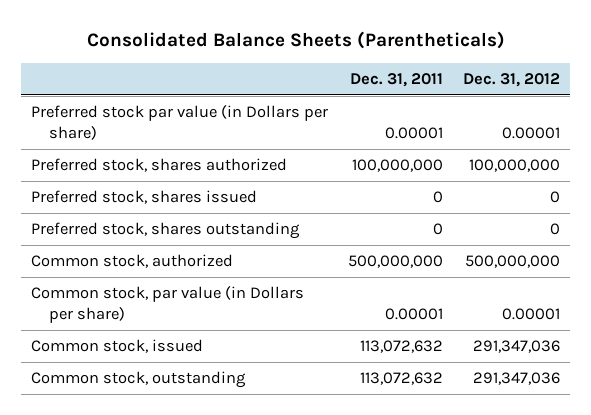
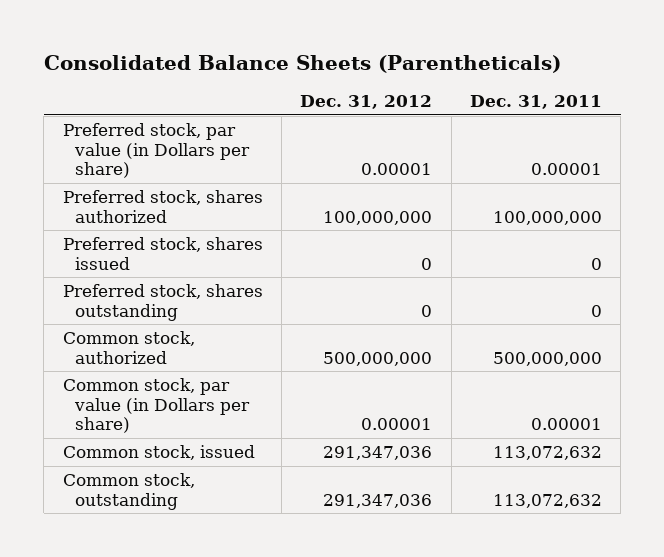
[30,105,328,140] Preferred stock par value (in Dollars per share) -> [62,123,251,179] Preferred stock, par value (in Dollars per share)

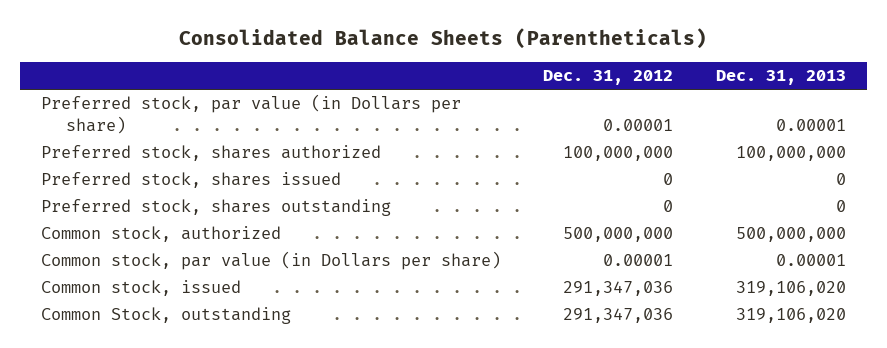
[469,95,602,110] Dec. 31, 2011 -> none
none -> [715,70,846,86] Dec. 31, 2013
[62,473,195,510] Common stock, outstanding -> [41,307,292,325] Common Stock, outstanding

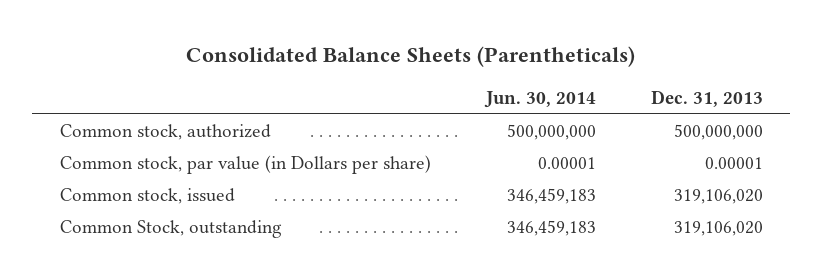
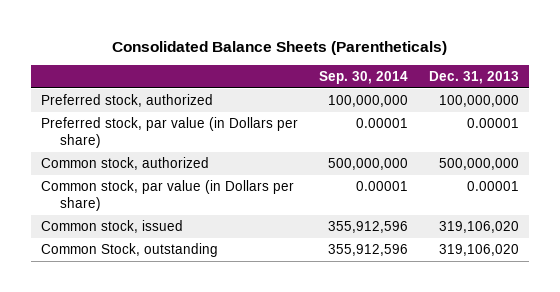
[483,90,596,108] Jun. 30, 2014 -> none
none -> [318,70,408,84] Sep. 30, 2014
none -> [41,94,214,108] Preferred stock, authorized
none -> [41,117,299,148] Preferred stock, par value (in Dollars per share)

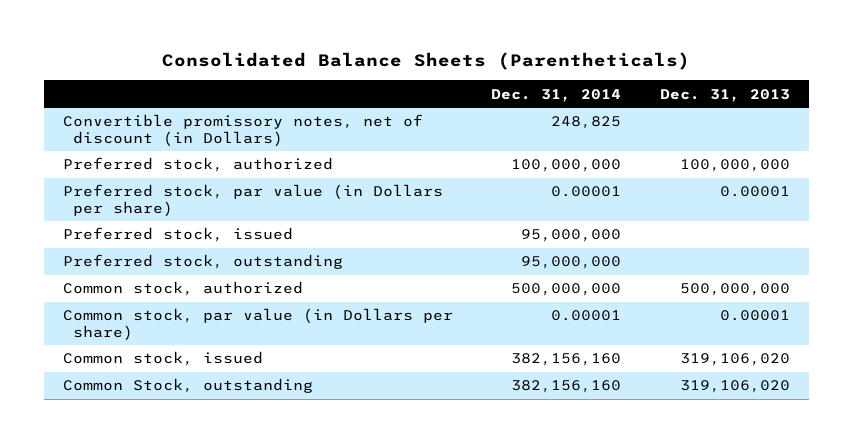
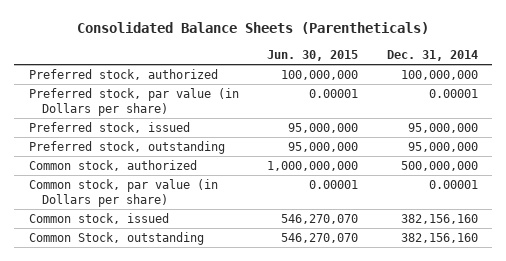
[659,88,790,102] Dec. 31, 2013 -> none
none -> [267,50,359,62] Jun. 30, 2015
[63,114,424,147] Convertible promissory notes, net of discount (in Dollars) -> none

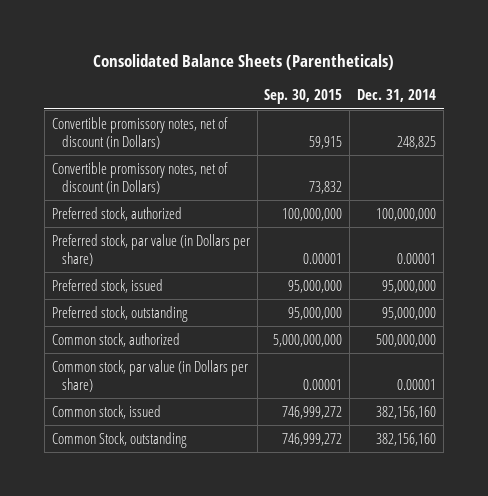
[267,50,359,62] Jun. 30, 2015 -> none
none -> [264,89,343,105] Sep. 30, 2015
none -> [51,116,228,149] Convertible promissory notes, net of discount (in Dollars)
none -> [51,161,228,194] Convertible promissory notes, net of discount (in Dollars)

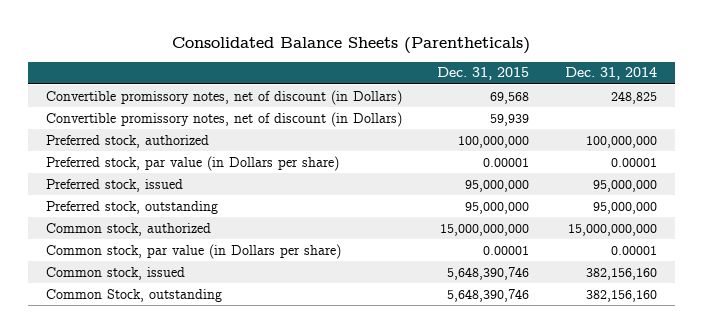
[264,89,343,105] Sep. 30, 2015 -> none
none -> [437,67,530,81] Dec. 31, 2015
[376,333,437,347] 500,000,000 -> [568,223,658,236] 15,000,000,000

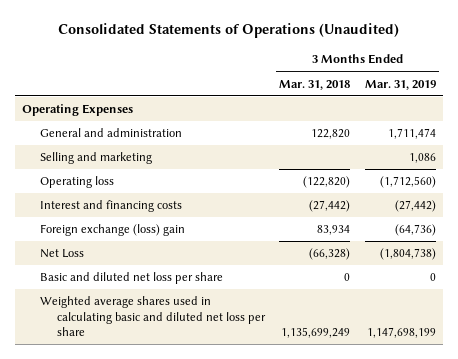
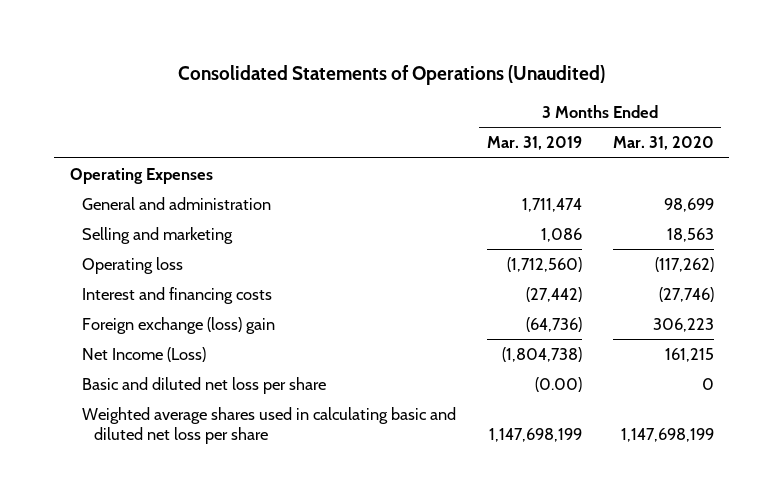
[279,79,351,90] Mar. 31, 2018 -> none
none -> [612,136,714,151] Mar. 31, 2020
[39,249,84,259] Net Loss -> [81,346,206,362] Net Income (Loss)
[429,273,436,282] 0 -> [534,376,582,392] (0.00)

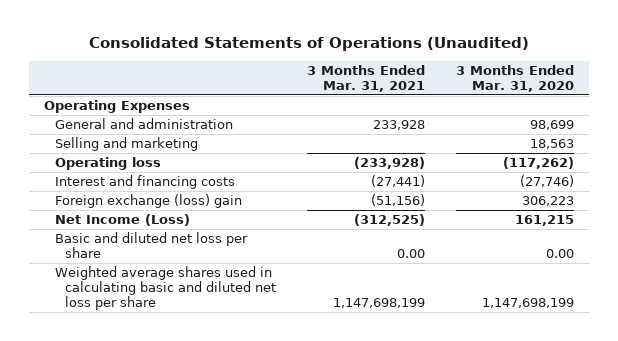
[486,136,582,151] Mar. 31, 2019 -> none
none -> [307,65,426,92] 3 Months Ended Mar. 31, 2021
[701,377,714,390] 0 -> [545,249,574,259] 0.00

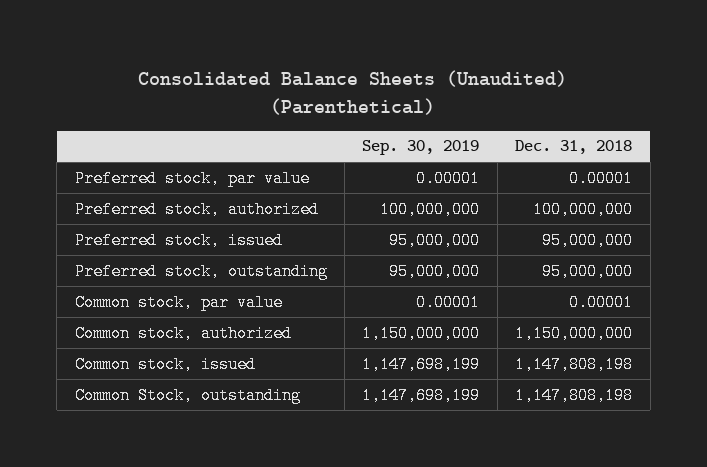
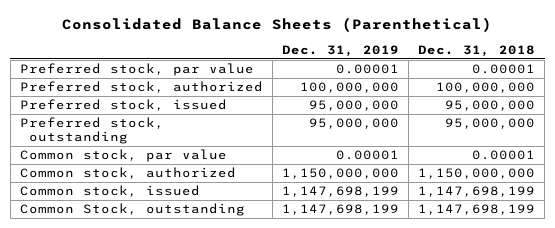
[138,69,568,115] Consolidated Balance Sheets (Unaudited) (Parenthetical) -> [62,16,493,32] Consolidated Balance Sheets (Parenthetical)
[362,140,480,156] Sep. 30, 2019 -> none
none -> [281,44,399,57] Dec. 31, 2019
[515,355,634,373] 1,147,808,198 -> [418,186,536,198] 1,147,698,199
[515,386,634,404] 1,147,808,198 -> [418,204,536,216] 1,147,698,199

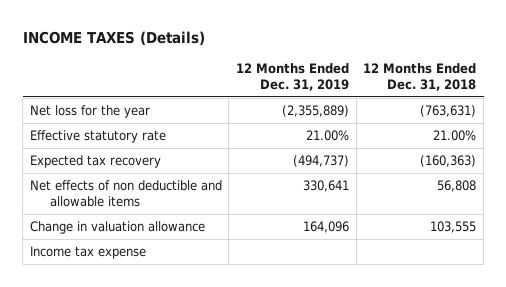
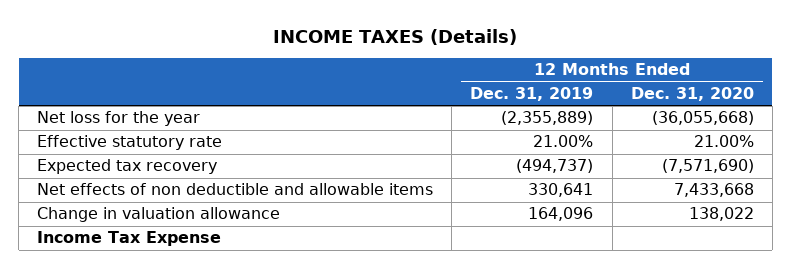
[363,63,477,91] 12 Months Ended Dec. 31, 2018 -> none
none -> [630,86,754,101] Dec. 31, 2020
[29,246,146,260] Income tax expense -> [37,231,222,247] Income Tax Expense

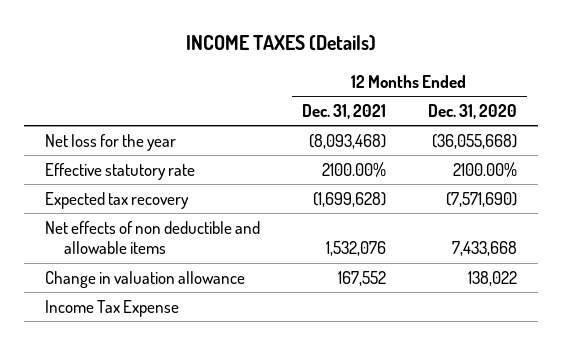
[470,86,594,101] Dec. 31, 2019 -> none
none -> [302,103,387,119] Dec. 31, 2021
[693,135,754,148] 21.00% -> [452,161,517,177] 2100.00%

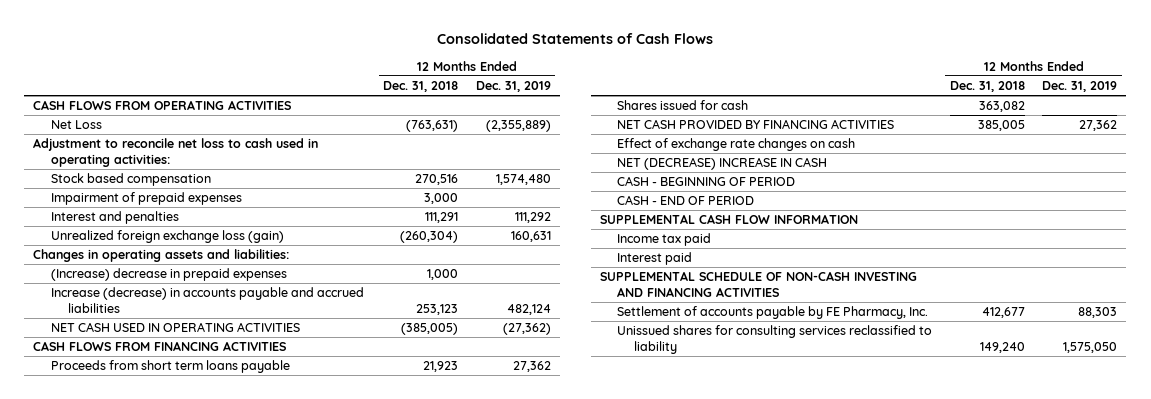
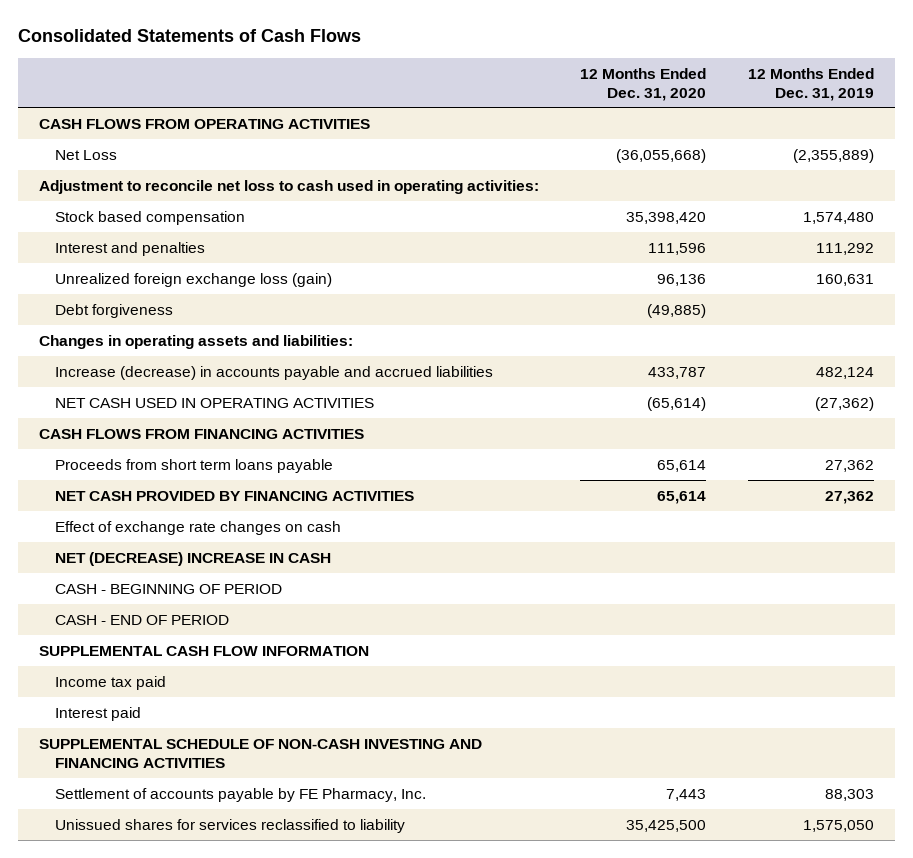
[383,81,459,93] Dec. 31, 2018 -> none
none -> [580,67,707,101] 12 Months Ended Dec. 31, 2020
[50,192,242,206] Impairment of prepaid expenses -> none
none -> [55,303,174,318] Debt forgiveness
[50,268,287,282] (Increase) decrease in prepaid expenses -> none
[617,100,749,111] Shares issued for cash -> none
[617,325,933,354] Unissued shares for consulting services reclassified to liability -> [55,818,406,833] Unissued shares for services reclassified to liability

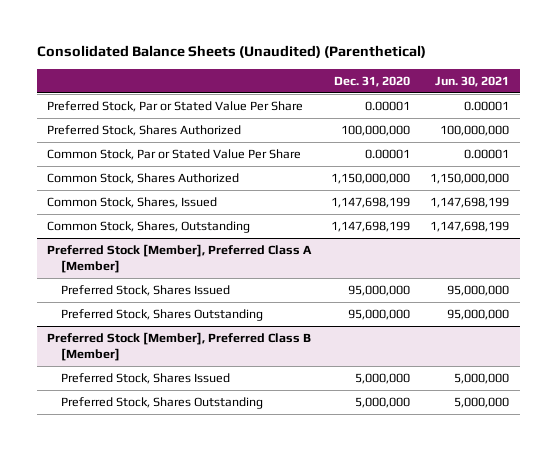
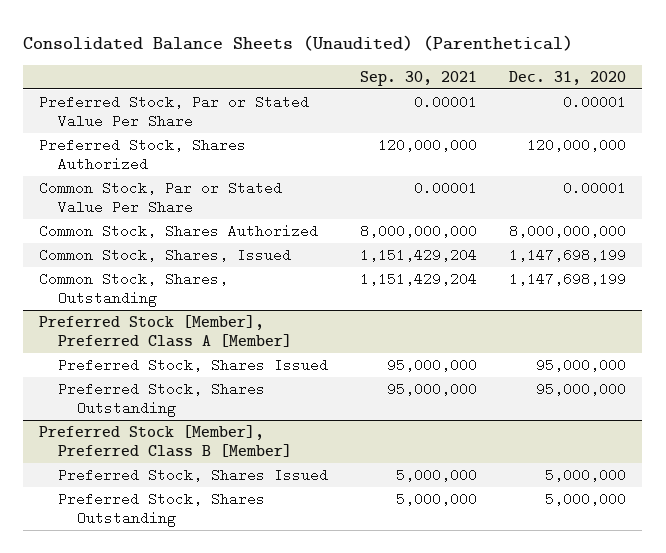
[435,76,510,88] Jun. 30, 2021 -> none
none -> [360,70,478,86] Sep. 30, 2021
[341,125,411,137] 100,000,000 -> [527,137,627,152] 120,000,000
[331,173,411,185] 1,150,000,000 -> [509,223,627,238] 8,000,000,000

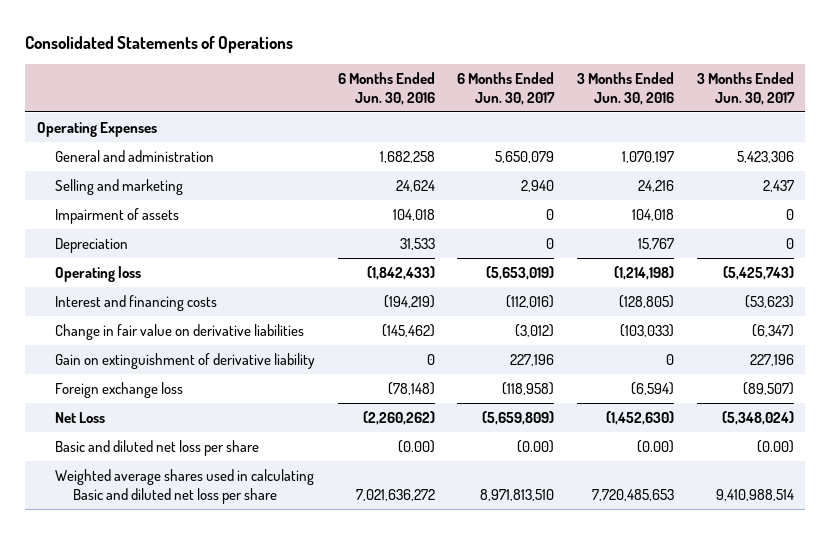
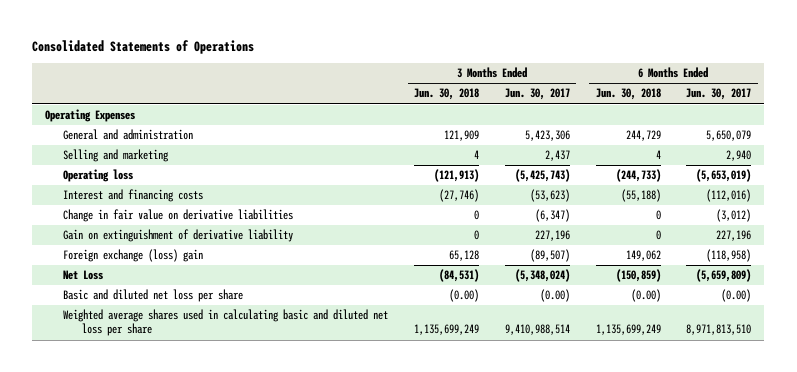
[337,71,435,105] 6 Months Ended Jun. 30, 2016 -> none
[577,71,675,105] 3 Months Ended Jun. 30, 2016 -> none
none -> [414,88,480,101] Jun. 30, 2018
none -> [595,88,661,101] Jun. 30, 2018
[54,208,179,225] Impairment of assets -> none
[54,238,128,254] Depreciation -> none
[54,382,183,399] Foreign exchange loss -> [63,249,204,263] Foreign exchange (loss) gain
[54,469,314,505] Weighted average shares used in calculating Basic and diluted net loss per share -> [63,309,389,337] Weighted average shares used in calculating basic and diluted net loss per share

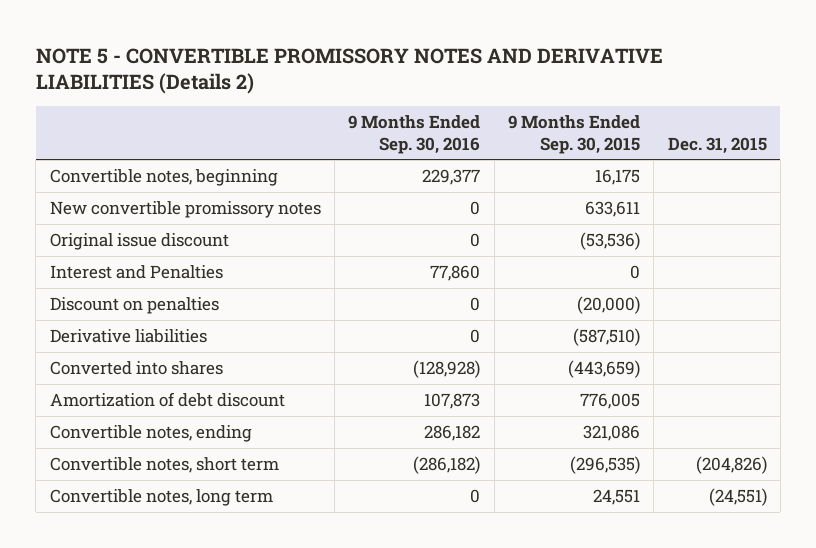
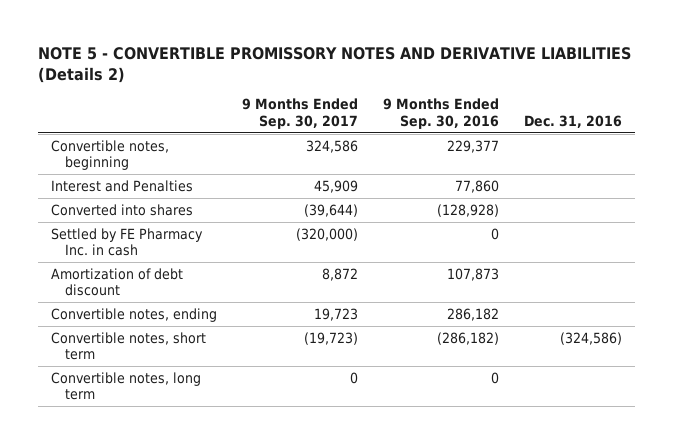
[507,115,640,154] 9 Months Ended Sep. 30, 2015 -> none
[667,136,767,154] Dec. 31, 2015 -> none
none -> [241,98,358,129] 9 Months Ended Sep. 30, 2017
none -> [524,114,623,128] Dec. 31, 2016
[49,201,321,219] New convertible promissory notes -> none
[49,233,229,251] Original issue discount -> none
[49,297,219,315] Discount on penalties -> none
[49,329,207,344] Derivative liabilities -> none
none -> [50,227,203,256] Settled by FE Pharmacy Inc. in cash

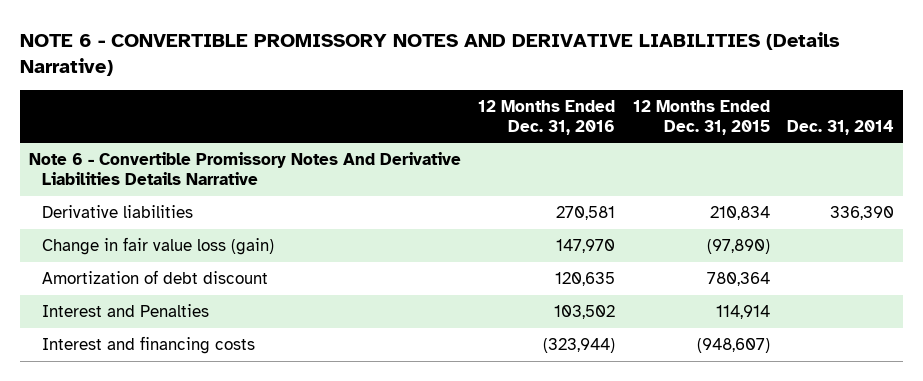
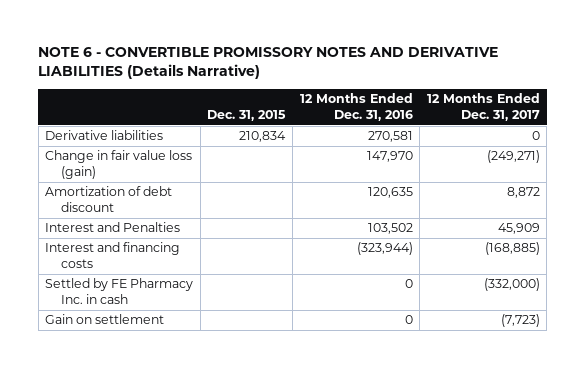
[632,99,770,135] 12 Months Ended Dec. 31, 2015 -> none
[786,119,894,135] Dec. 31, 2014 -> none
none -> [207,109,287,121] Dec. 31, 2015
none -> [426,93,540,121] 12 Months Ended Dec. 31, 2017
[28,152,461,185] Note 6 - Convertible Promissory Notes And Derivative Liabilities Details Narrative -> none
none -> [45,278,194,305] Settled by FE Pharmacy Inc. in cash
none -> [45,314,165,325] Gain on settlement

